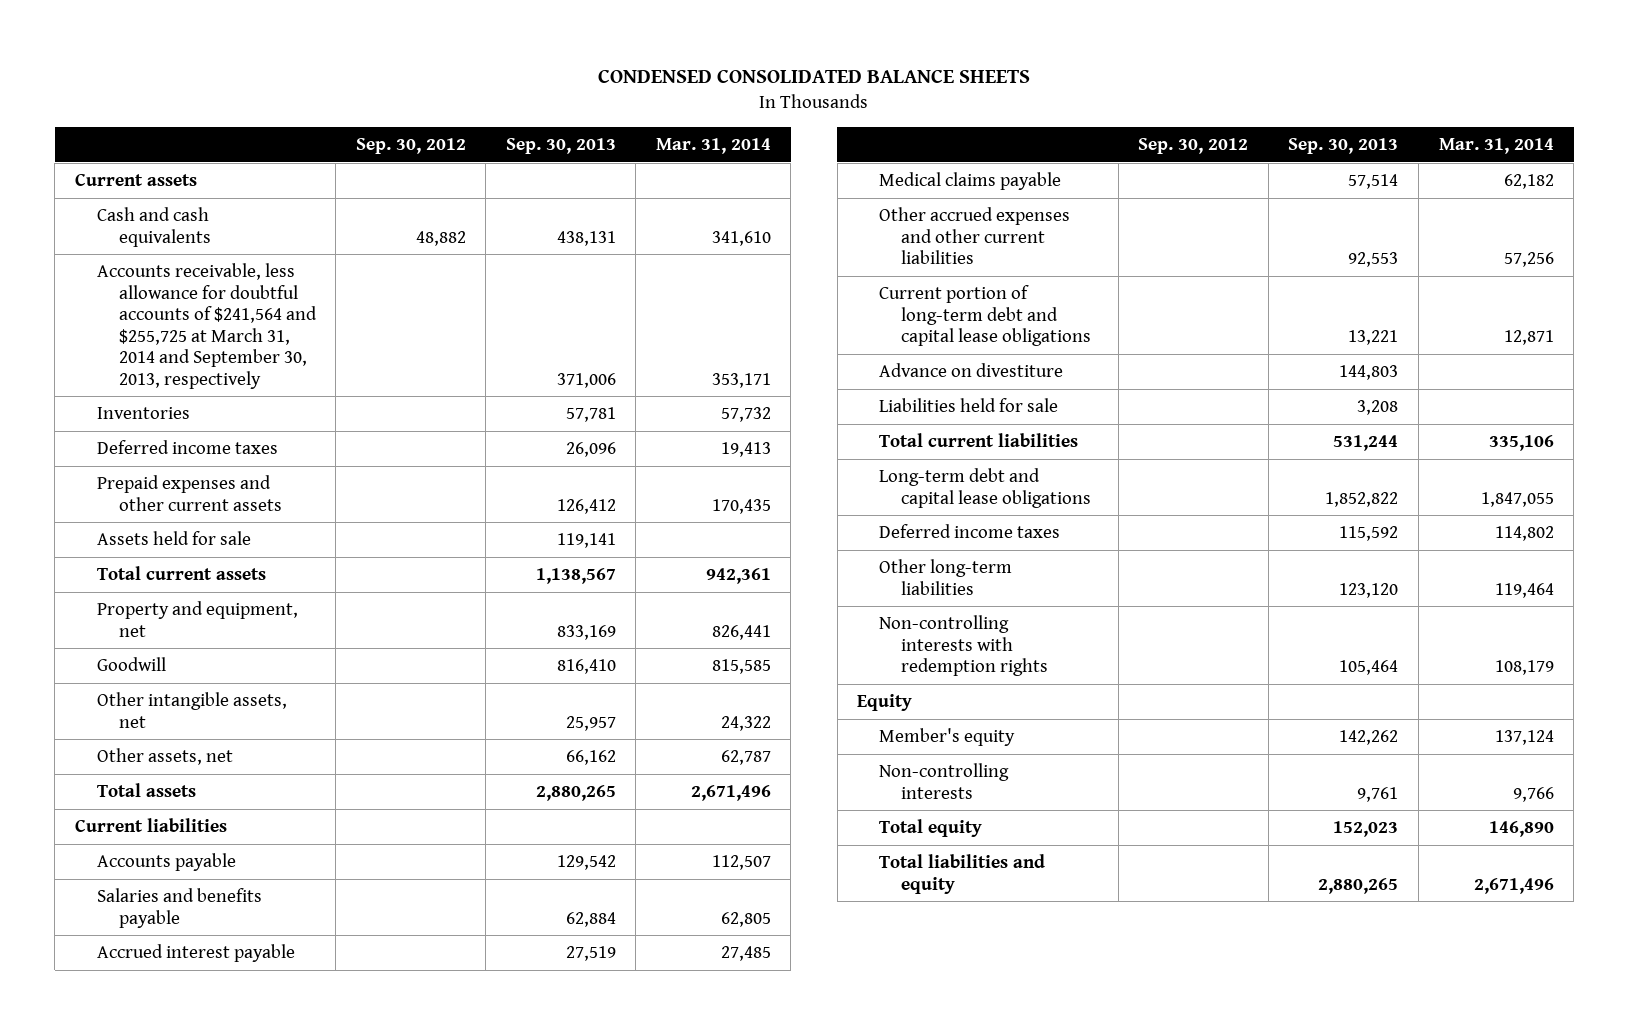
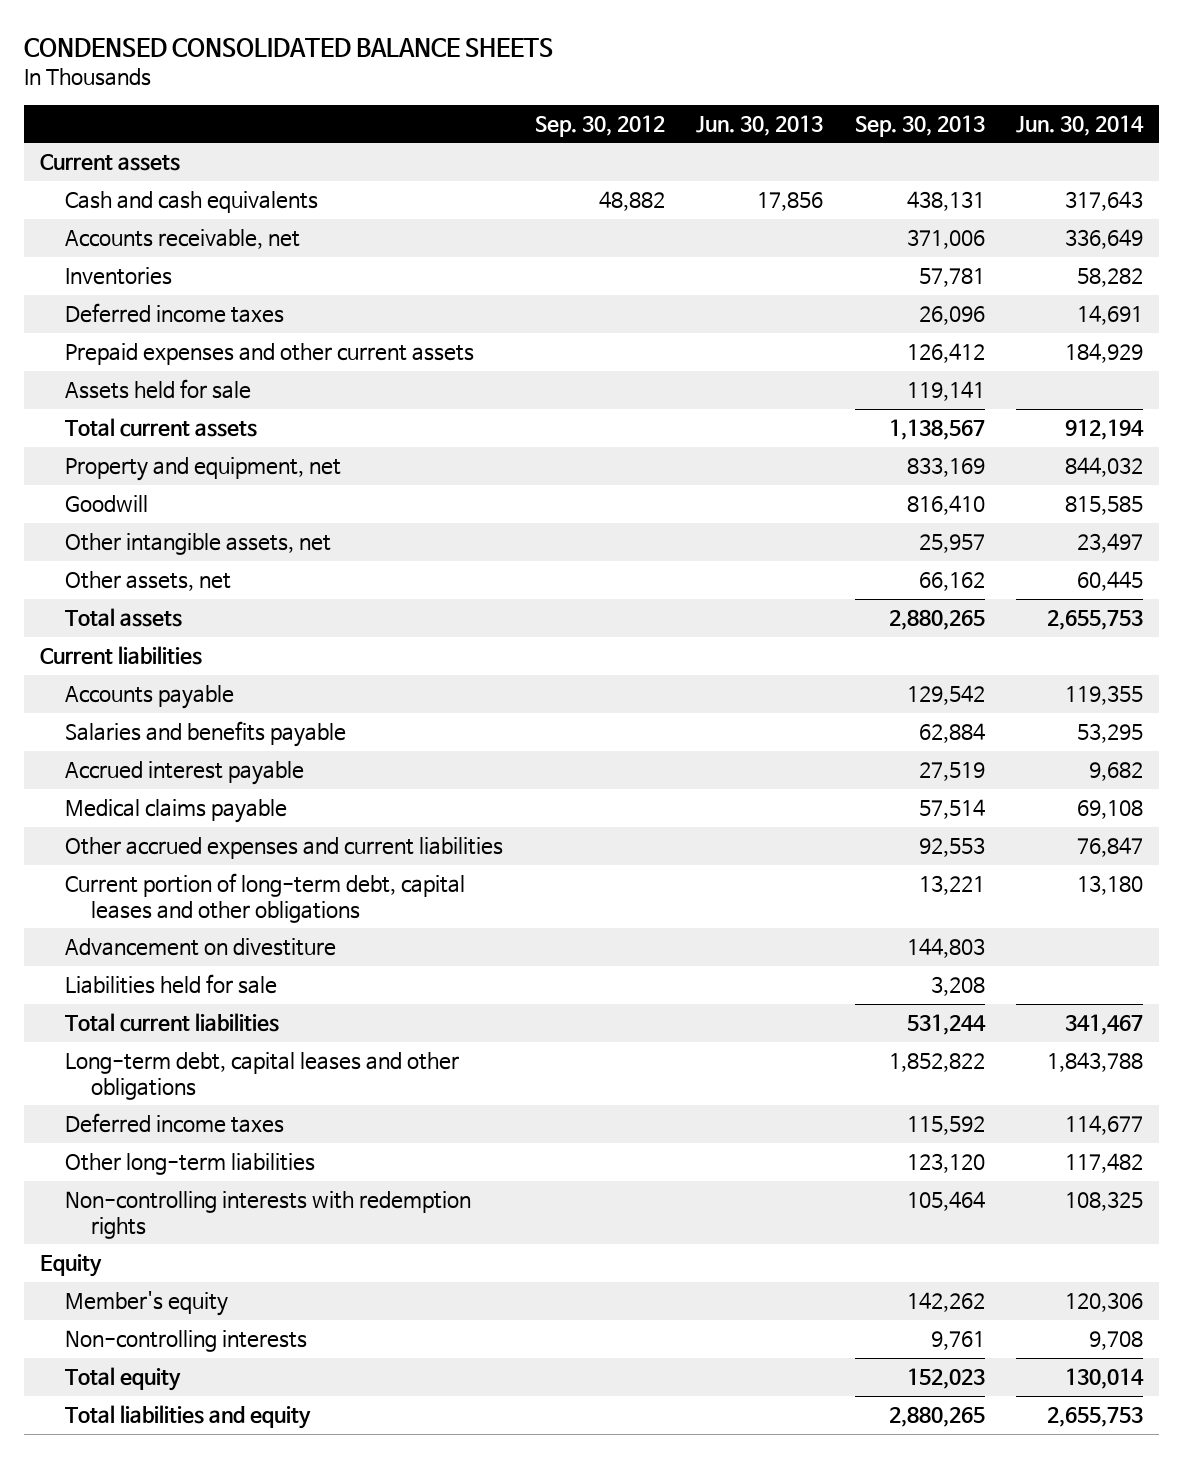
[655,137,771,154] Mar. 31, 2014 -> none
none -> [696,114,824,136] Jun. 30, 2013
none -> [1016,114,1145,136] Jun. 30, 2014
[96,263,317,389] Accounts receivable, less allowance for doubtful accounts of $241,564 and $255,725 at March 31, 2014 and September 30, 2013, respectively -> [65,229,301,250] Accounts receivable, net
[879,207,1071,265] Other accrued expenses and other current liabilities -> [65,837,504,860] Other accrued expenses and current liabilities
[879,285,1092,347] Current portion of long-term debt and capital lease obligations -> [65,873,466,923] Current portion of long-term debt, capital leases and other obligations
[879,363,1064,378] Advance on divestiture -> [65,938,337,957] Advancement on divestiture
[879,468,1092,508] Long-term debt and capital lease obligations -> [65,1052,460,1100] Long-term debt, capital leases and other obligations

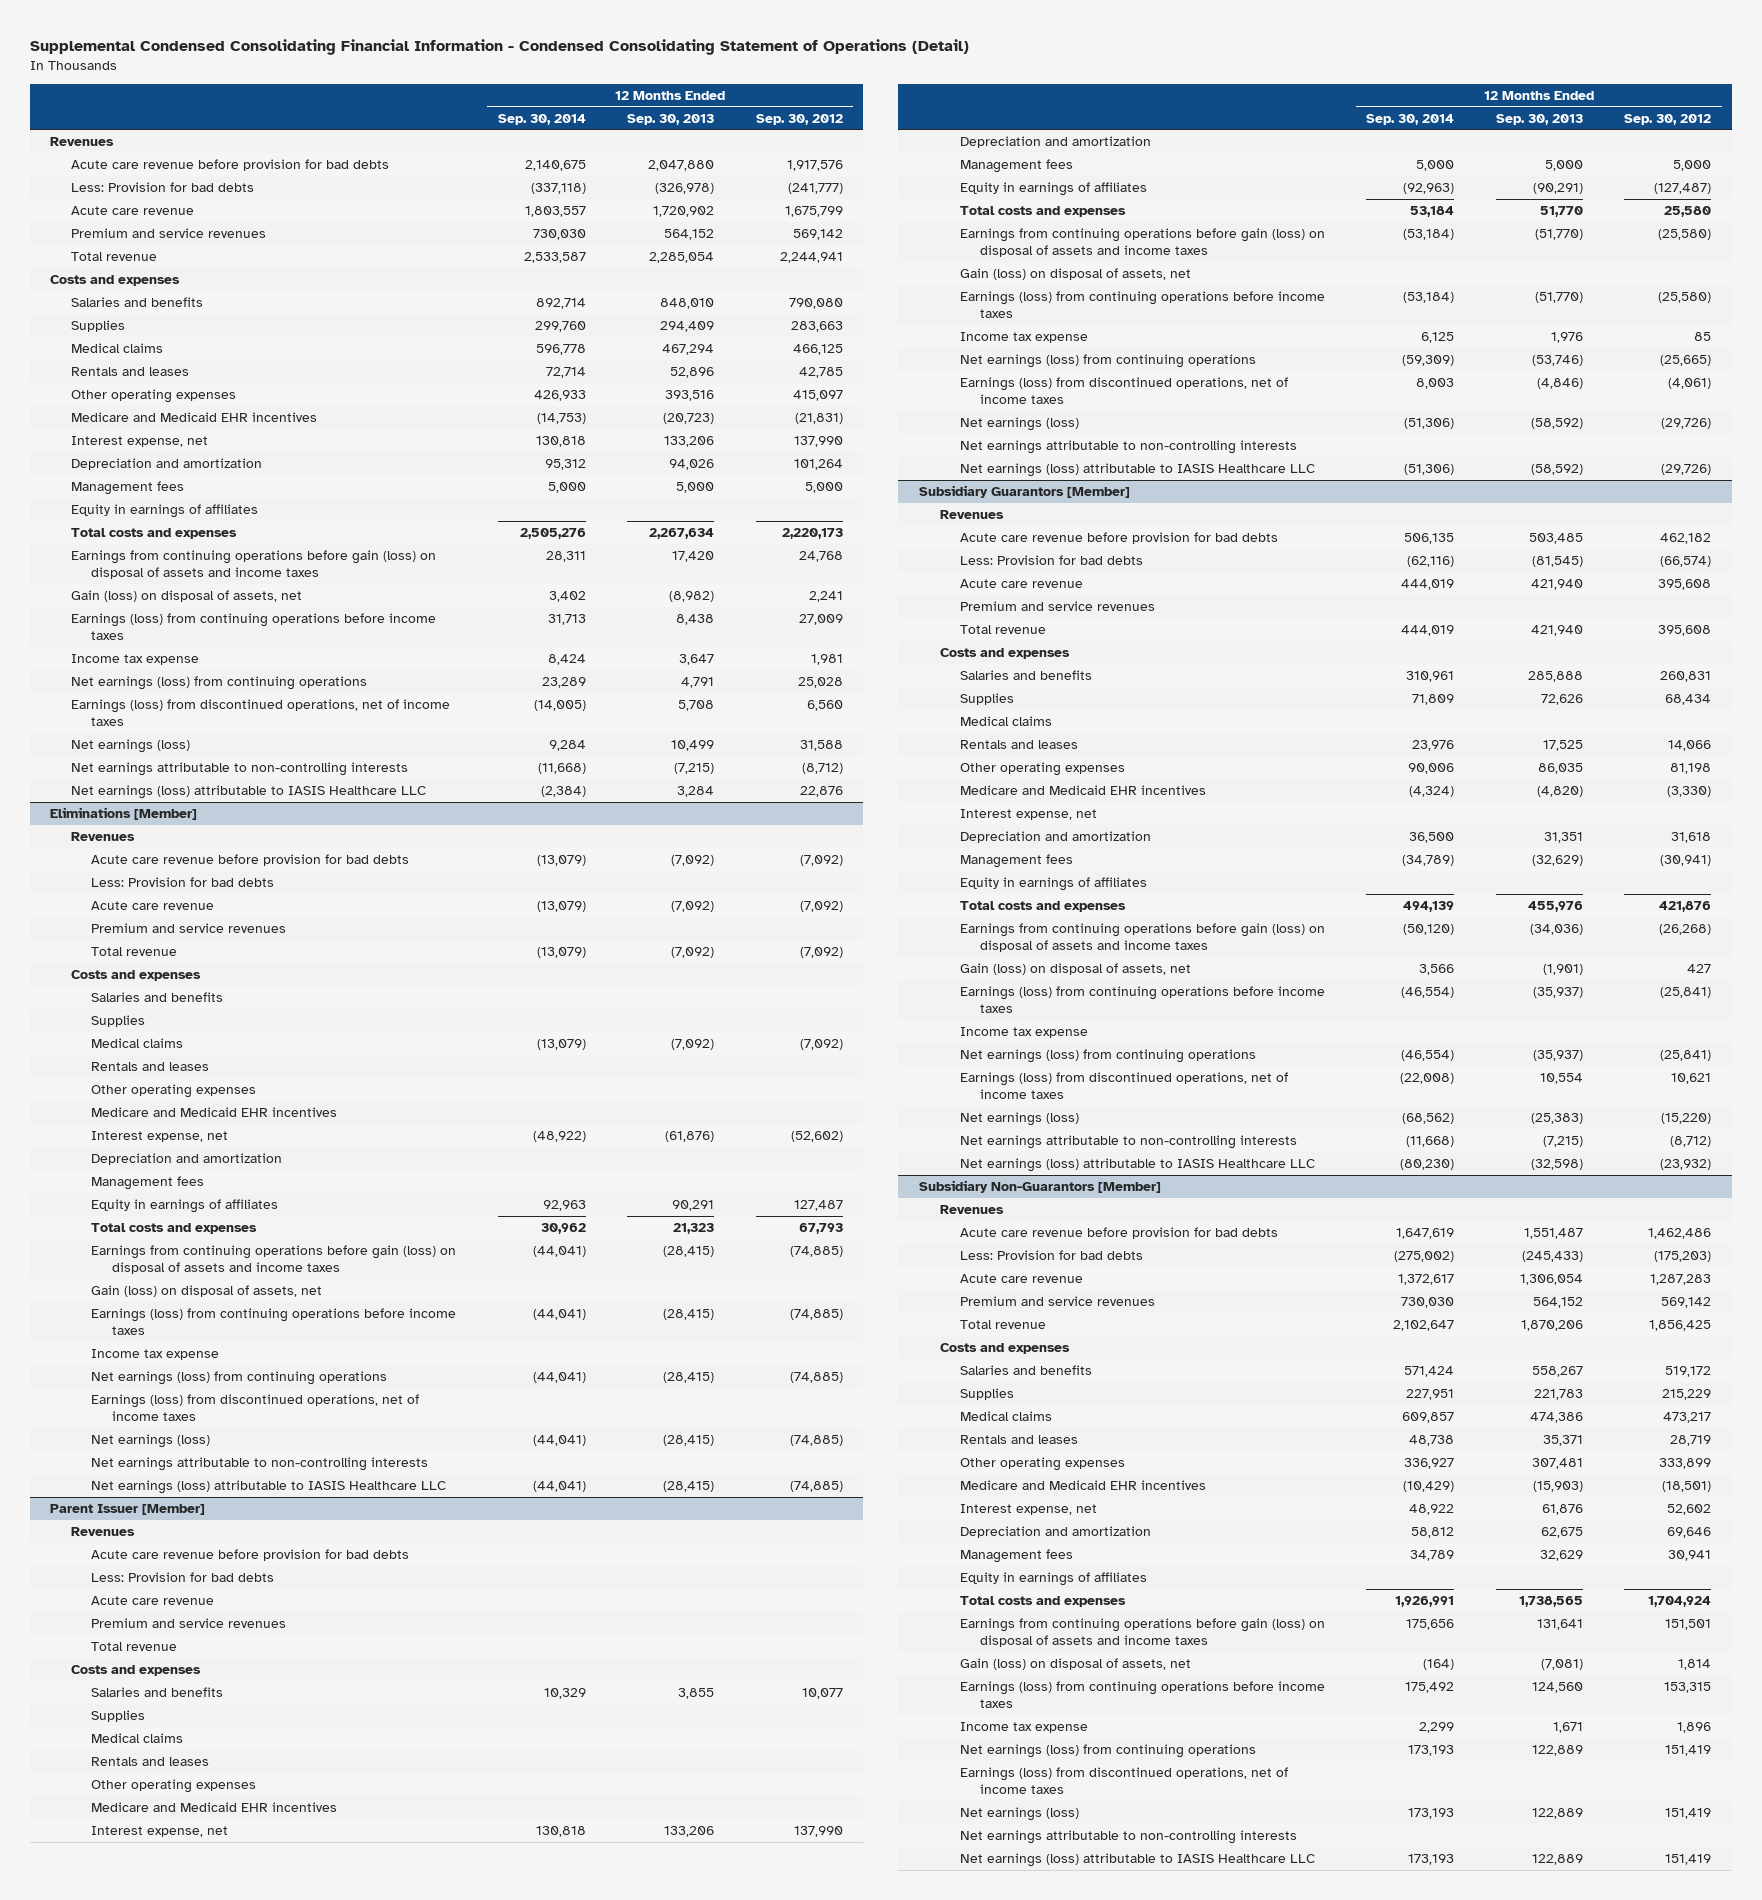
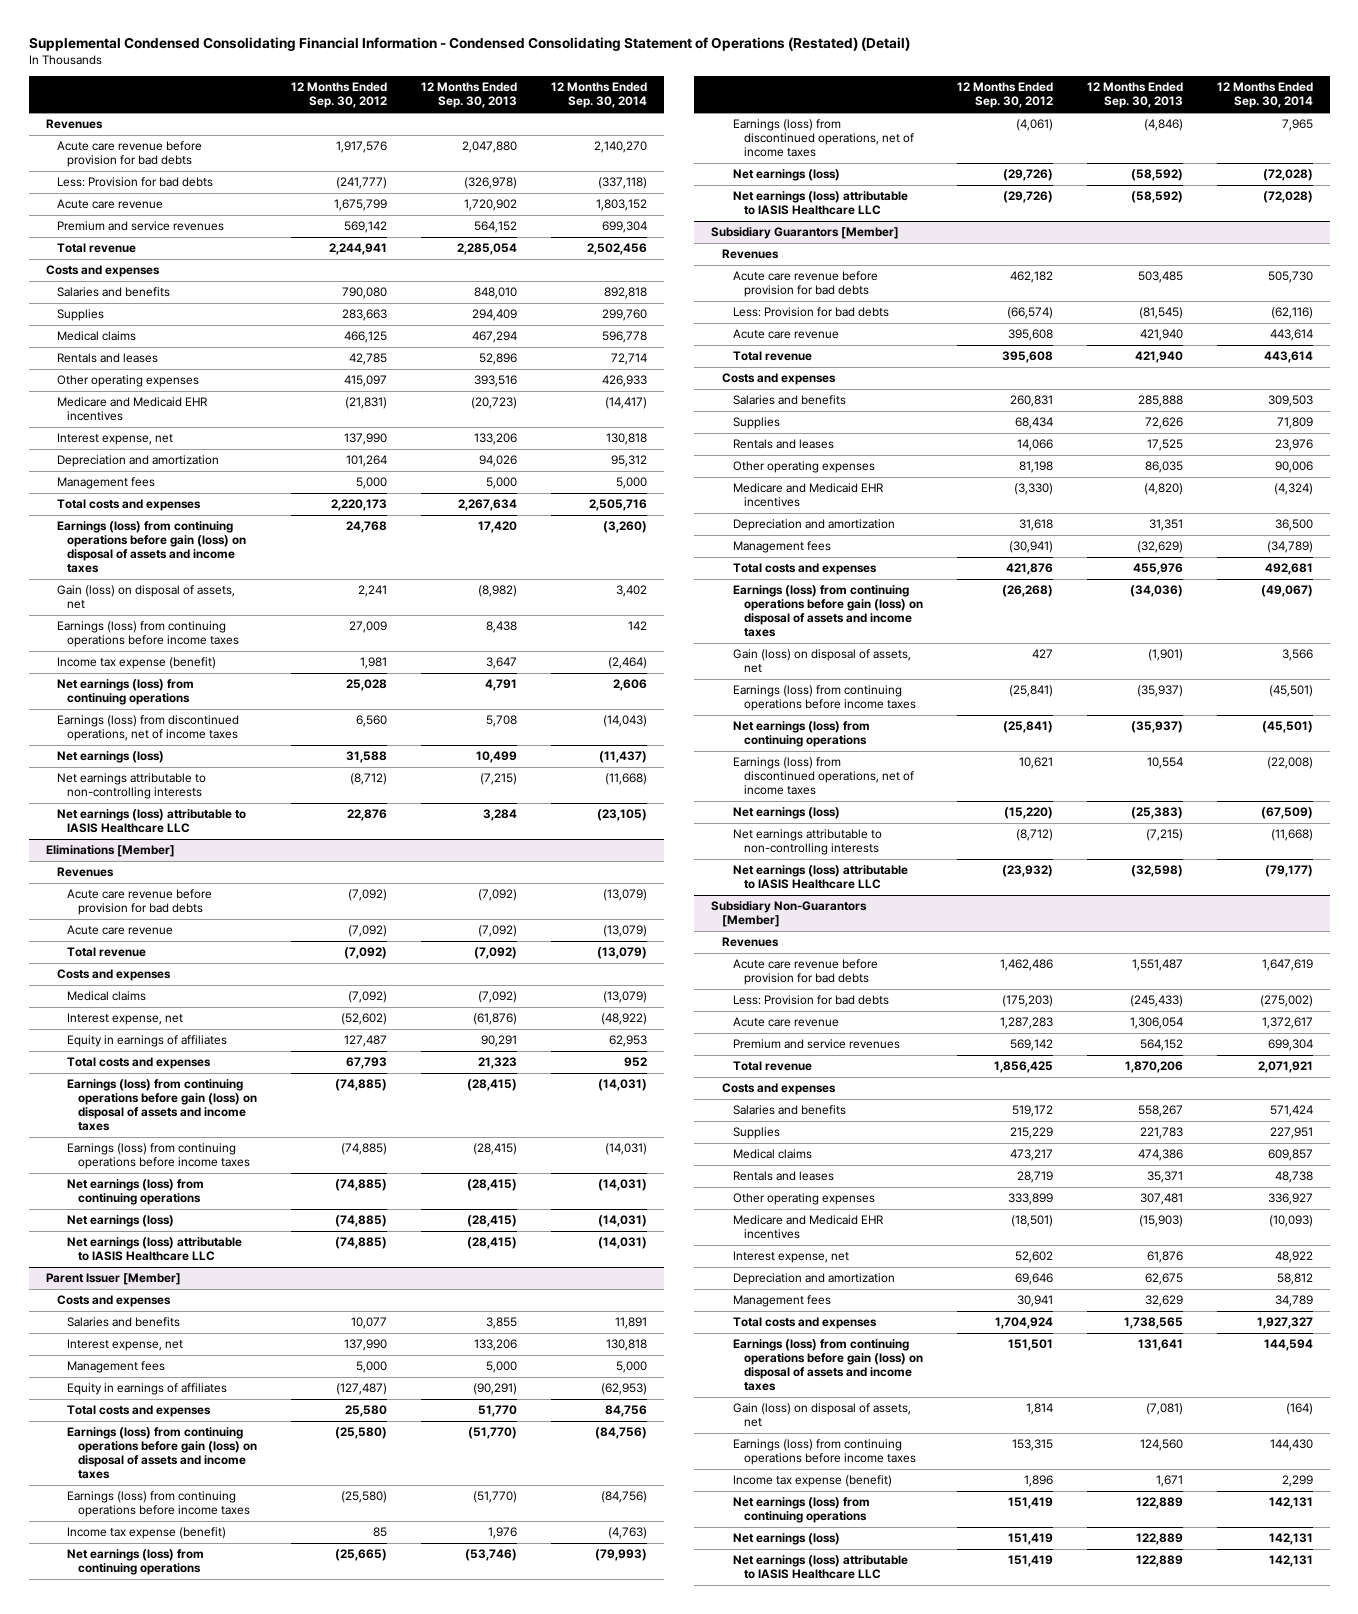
[29,39,969,56] Supplemental Condensed Consolidating Financial Information - Condensed Consolidating Statement of Operations (Detail) -> [28,36,910,51] Supplemental Condensed Consolidating Financial Information - Condensed Consolidating Statement of Operations (Restated) (Detail)
[524,160,586,172] 2,140,675 -> [593,141,647,154] 2,140,270
[524,206,586,218] 1,803,557 -> [595,199,647,212] 1,803,152
[532,229,586,241] 730,030 -> [601,221,647,234] 699,304
[523,252,586,264] 2,533,587 -> [586,243,647,256] 2,502,456
[535,298,586,310] 892,714 -> [603,287,647,300] 892,818
[536,413,586,425] (14,753) -> [604,397,647,410] (14,417)
[70,504,258,519] Equity in earnings of affiliates -> none
[519,528,586,540] 2,505,276 -> [588,499,647,512] 2,505,716
[70,550,436,580] Earnings from continuing operations before gain (loss) on disposal of assets and income taxes -> [56,521,247,574] Earnings (loss) from continuing operations before gain (loss) on disposal of assets and income taxes
[545,551,586,563] 28,311 -> [602,521,647,534] (3,260)
[547,614,586,626] 31,713 -> [627,621,647,631] 142
[70,654,199,666] Income tax expense -> [56,657,216,670] Income tax expense (benefit)
[547,654,586,666] 8,424 -> [607,657,647,670] (2,464)
[541,677,586,689] 23,289 -> [612,679,647,692] 2,606
[533,700,586,712] (14,005) -> [602,715,647,728] (14,043)
[548,740,586,752] 9,284 -> [598,751,647,764] (11,437)
[540,786,586,798] (2,384) -> [596,809,647,822] (23,105)
[91,877,275,888] Less: Provision for bad debts -> none
[91,923,287,934] Premium and service revenues -> none
[91,992,224,1003] Salaries and benefits -> none
[91,1015,146,1028] Supplies -> none
[91,1062,210,1072] Rentals and leases -> none
[91,1084,257,1099] Other operating expenses -> none
[91,1107,338,1118] Medicare and Medicaid EHR incentives -> none
[91,1153,283,1166] Depreciation and amortization -> none
[91,1176,205,1191] Management fees -> none
[91,1285,323,1298] Gain (loss) on disposal of assets, net -> none
[91,1349,220,1361] Income tax expense -> none
[91,1394,420,1422] Earnings (loss) from discontinued operations, net of income taxes -> none
[91,1457,429,1472] Net earnings attributable to non-controlling interests -> none
[542,1200,586,1212] 92,963 -> [608,1035,647,1048] 62,953
[540,1223,586,1235] 30,962 -> [623,1057,647,1068] 952
[91,1245,457,1275] Earnings from continuing operations before gain (loss) on disposal of assets and income taxes -> [67,1079,258,1132] Earnings (loss) from continuing operations before gain (loss) on disposal of assets and income taxes
[532,1246,586,1258] (44,041) -> [597,1079,647,1092] (14,031)
[532,1309,586,1321] (44,041) -> [604,1143,647,1156] (14,031)
[532,1372,586,1384] (44,041) -> [597,1179,647,1192] (14,031)
[532,1435,586,1447] (44,041) -> [597,1215,647,1228] (14,031)
[532,1481,586,1493] (44,041) -> [597,1237,647,1250] (14,031)
[70,1527,135,1537] Revenues -> none
[91,1549,410,1562] Acute care revenue before provision for bad debts -> none
[91,1572,275,1583] Less: Provision for bad debts -> none
[91,1596,215,1606] Acute care revenue -> none
[91,1618,287,1629] Premium and service revenues -> none
[91,1642,178,1652] Total revenue -> none
[91,1710,146,1723] Supplies -> none
[91,1733,184,1744] Medical claims -> none
[91,1757,210,1767] Rentals and leases -> none
[91,1779,257,1794] Other operating expenses -> none
[91,1802,338,1813] Medicare and Medicaid EHR incentives -> none
[543,1688,586,1700] 10,329 -> [614,1317,647,1330] 11,891
[959,136,1151,149] Depreciation and amortization -> none
[959,268,1191,281] Gain (loss) on disposal of assets, net -> none
[959,440,1297,455] Net earnings attributable to non-controlling interests -> none
[1403,183,1455,195] (92,963) -> [600,1383,647,1396] (62,953)
[1410,206,1455,218] 53,184 -> [604,1405,647,1418] 84,756
[959,228,1325,258] Earnings from continuing operations before gain (loss) on disposal of assets and income taxes -> [67,1427,258,1480] Earnings (loss) from continuing operations before gain (loss) on disposal of assets and income taxes
[1403,229,1455,241] (53,184) -> [594,1427,647,1440] (84,756)
[1403,292,1455,304] (53,184) -> [600,1491,647,1504] (84,756)
[959,332,1088,344] Income tax expense -> [67,1527,227,1540] Income tax expense (benefit)
[1421,332,1455,344] 6,125 -> [607,1527,647,1540] (4,763)
[1402,355,1455,367] (59,309) -> [594,1549,647,1562] (79,993)
[1416,378,1455,390] 8,003 -> [1281,119,1313,132] 7,965
[1404,418,1455,430] (51,306) -> [1262,169,1313,182] (72,028)
[1404,464,1455,476] (51,306) -> [1262,191,1313,204] (72,028)
[1404,533,1455,545] 506,135 -> [1267,271,1313,284] 505,730
[959,601,1155,612] Premium and service revenues -> none
[1401,579,1455,591] 444,019 -> [1269,329,1313,342] 443,614
[1401,625,1455,637] 444,019 -> [1263,351,1313,364] 443,614
[1406,671,1455,683] 310,961 -> [1267,395,1313,408] 309,503
[959,716,1052,727] Medical claims -> none
[959,809,1097,821] Interest expense, net -> none
[959,877,1147,892] Equity in earnings of affiliates -> none
[1403,901,1455,913] 494,139 -> [1264,563,1313,576] 492,681
[959,923,1325,953] Earnings from continuing operations before gain (loss) on disposal of assets and income taxes -> [733,585,923,638] Earnings (loss) from continuing operations before gain (loss) on disposal of assets and income taxes
[1403,924,1455,936] (50,120) -> [1260,585,1313,598] (49,067)
[959,1027,1088,1039] Income tax expense -> none
[1401,987,1455,999] (46,554) -> [1268,685,1313,698] (45,501)
[1401,1050,1455,1062] (46,554) -> [1261,721,1313,734] (45,501)
[1402,1113,1455,1125] (68,562) -> [1260,807,1313,820] (67,509)
[1400,1159,1455,1171] (80,230) -> [1264,865,1313,878] (79,177)
[1401,1297,1455,1309] 730,030 -> [1267,1039,1313,1052] 699,304
[1393,1320,1455,1332] 2,102,647 -> [1257,1061,1313,1074] 2,071,921
[1403,1481,1455,1493] (10,429) -> [1268,1215,1313,1228] (10,093)
[959,1572,1147,1587] Equity in earnings of affiliates -> none
[1395,1596,1455,1608] 1,926,991 -> [1256,1317,1313,1330] 1,927,327
[959,1618,1325,1648] Earnings from continuing operations before gain (loss) on disposal of assets and income taxes -> [733,1339,923,1392] Earnings (loss) from continuing operations before gain (loss) on disposal of assets and income taxes
[1406,1619,1455,1631] 175,656 -> [1263,1339,1313,1352] 144,594
[959,1767,1288,1795] Earnings (loss) from discontinued operations, net of income taxes -> none
[959,1830,1297,1845] Net earnings attributable to non-controlling interests -> none
[1405,1682,1455,1694] 175,492 -> [1269,1439,1313,1452] 144,430
[959,1722,1088,1734] Income tax expense -> [733,1475,893,1488] Income tax expense (benefit)
[1408,1745,1455,1757] 173,193 -> [1268,1497,1313,1510] 142,131
[1408,1808,1455,1820] 173,193 -> [1268,1533,1313,1546] 142,131
[1408,1854,1455,1866] 173,193 -> [1268,1555,1313,1568] 142,131

